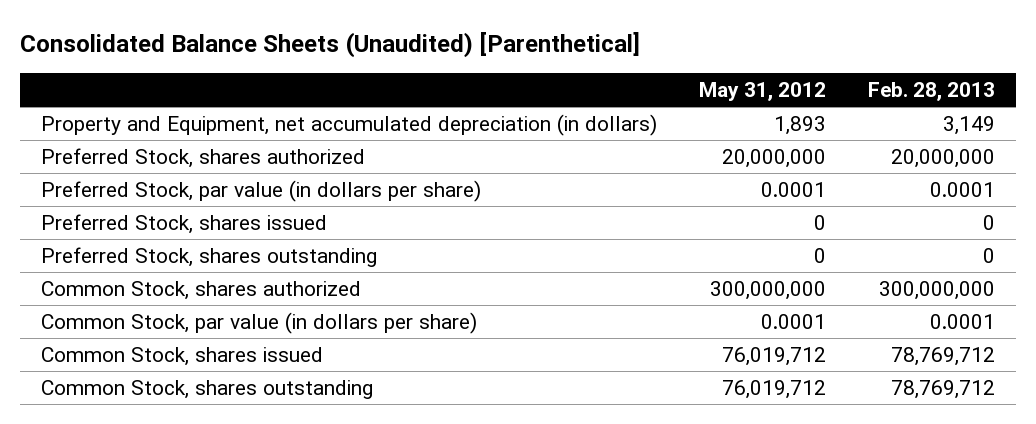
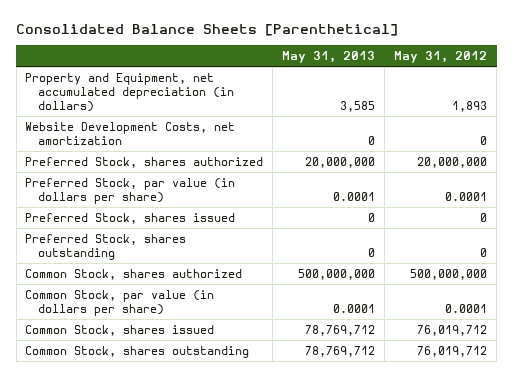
[19,32,640,59] Consolidated Balance Sheets (Unaudited) [Parenthetical] -> [16,23,399,36] Consolidated Balance Sheets [Parenthetical]
[868,82,996,102] Feb. 28, 2013 -> none
none -> [282,51,376,64] May 31, 2013
none -> [25,121,236,145] Website Development Costs, net amortization
[710,281,827,301] 300,000,000 -> [410,268,488,280] 500,000,000

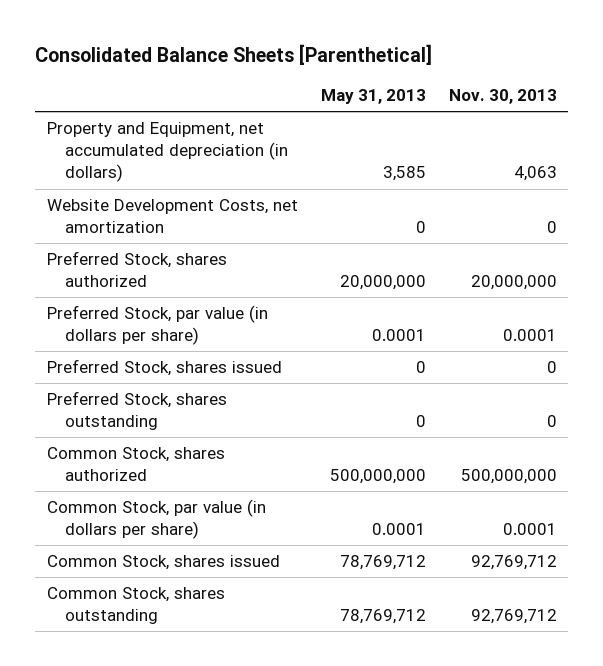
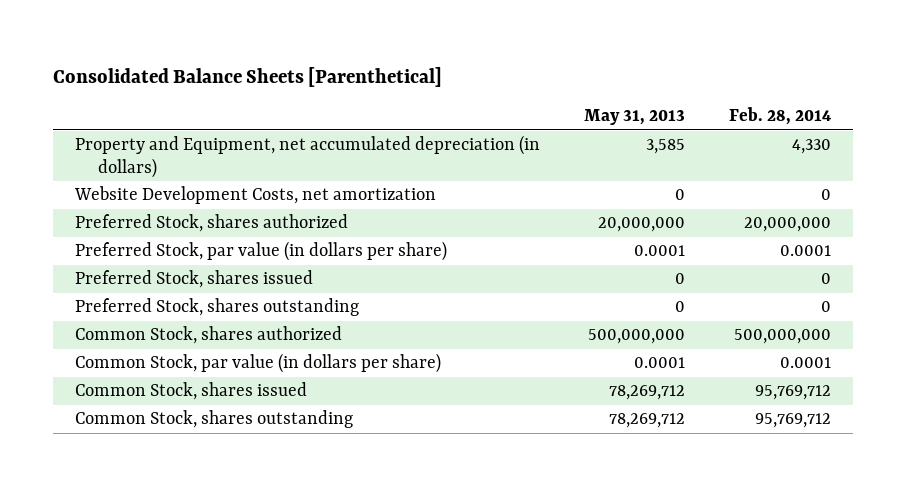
[448,89,557,105] Nov. 30, 2013 -> none
none -> [729,107,832,126] Feb. 28, 2014
[339,555,426,571] 78,769,712 -> [608,385,685,401] 78,269,712
[339,609,426,625] 78,769,712 -> [608,413,685,429] 78,269,712

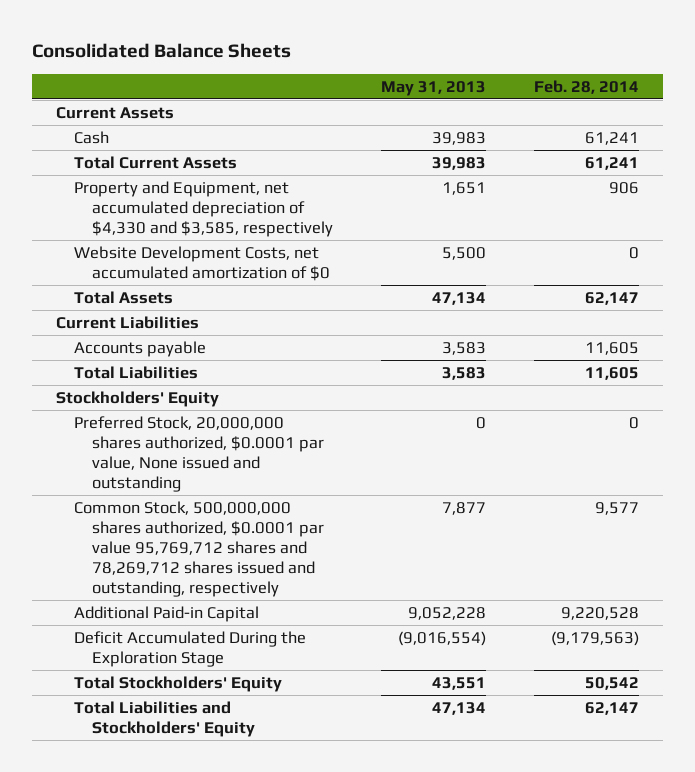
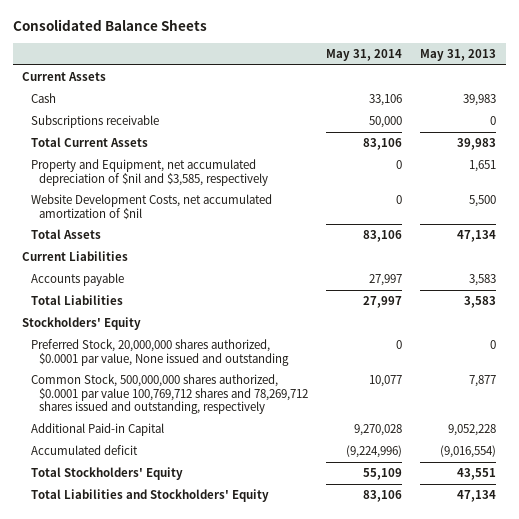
[534,79,640,94] Feb. 28, 2014 -> none
none -> [326,49,403,62] May 31, 2014
none -> [30,115,159,129] Subscriptions receivable
[73,180,334,237] Property and Equipment, net accumulated depreciation of $4,330 and $3,585, respectively -> [30,159,268,186] Property and Equipment, net accumulated depreciation of $nil and $3,585, respectively
[73,245,331,281] Website Development Costs, net accumulated amortization of $0 -> [30,194,272,220] Website Development Costs, net accumulated amortization of $nil
[73,500,325,597] Common Stock, 500,000,000 shares authorized, $0.0001 par value 95,769,712 shares and 78,269,712 shares issued and outstanding, respectively -> [30,374,308,415] Common Stock, 500,000,000 shares authorized, $0.0001 par value 100,769,712 shares and 78,269,712 shares issued and outstanding, respectively
[73,630,306,667] Deficit Accumulated During the Exploration Stage -> [30,445,138,456] Accumulated deficit

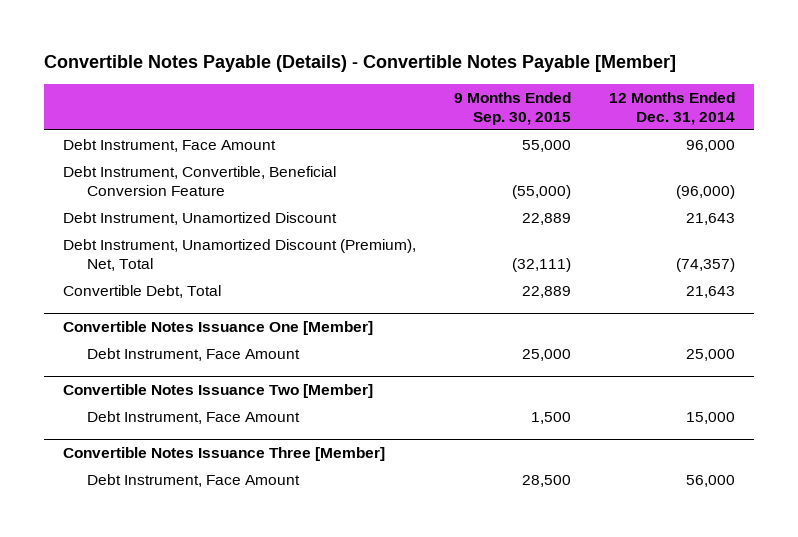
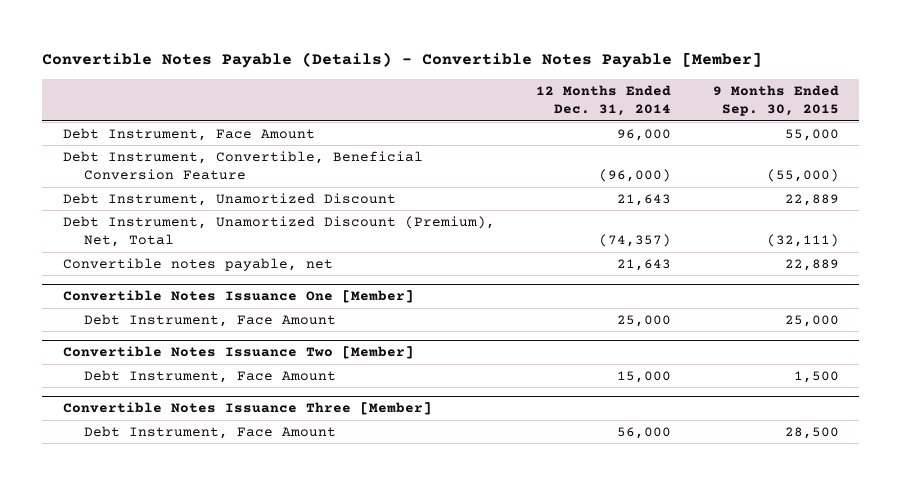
[63,284,222,298] Convertible Debt, Total -> [62,257,333,271] Convertible notes payable, net

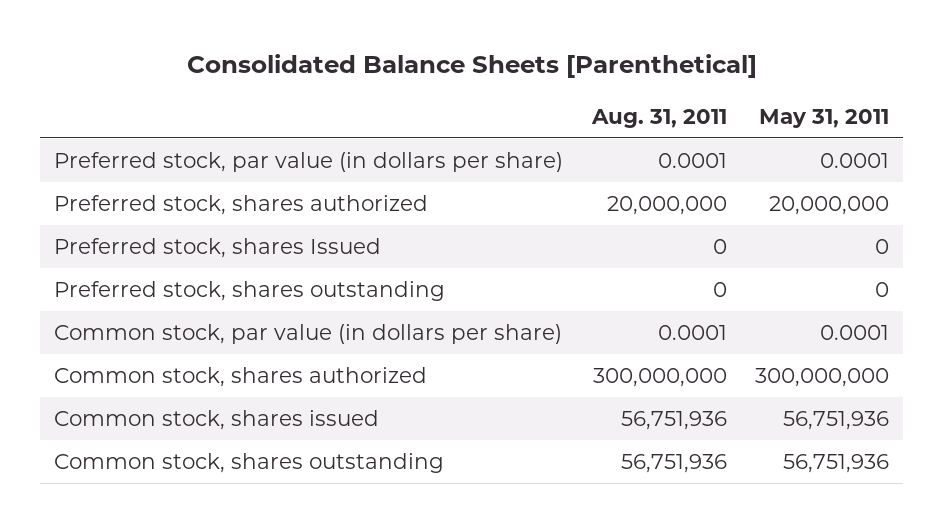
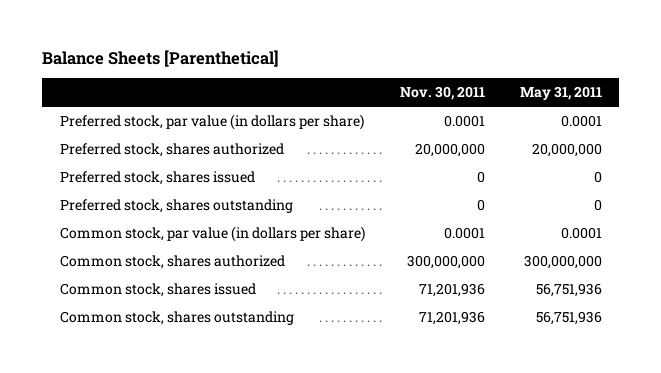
[186,54,757,79] Consolidated Balance Sheets [Parenthetical] -> [42,50,280,68] Balance Sheets [Parenthetical]
[590,108,727,128] Aug. 31, 2011 -> none
none -> [399,86,485,101] Nov. 30, 2011
[54,238,382,259] Preferred stock, shares Issued -> [59,170,255,185] Preferred stock, shares issued

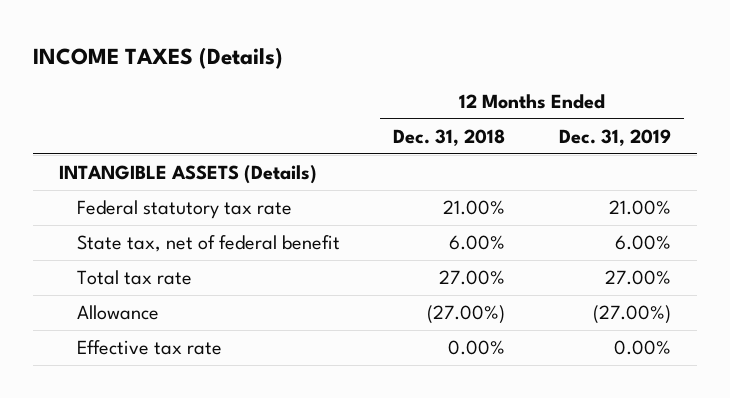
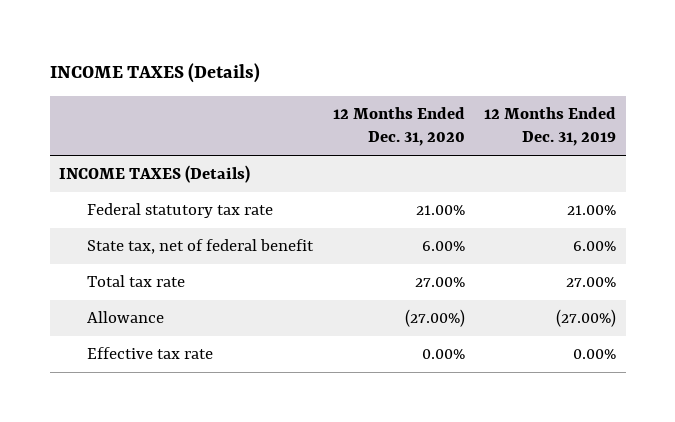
[393,128,506,146] Dec. 31, 2018 -> none
none -> [332,107,465,147] 12 Months Ended Dec. 31, 2020
[59,165,318,185] INTANGIBLE ASSETS (Details) -> [59,165,251,184] INCOME TAXES (Details)

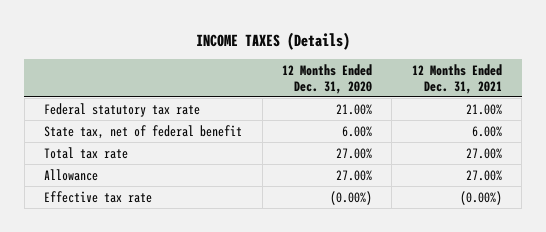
[483,107,616,147] 12 Months Ended Dec. 31, 2019 -> none
none -> [411,63,502,94] 12 Months Ended Dec. 31, 2021
[59,165,251,184] INCOME TAXES (Details) -> none
[404,309,465,328] (27.00%) -> [336,169,373,181] 27.00%
[421,349,465,360] 0.00% -> [330,190,373,205] (0.00%)

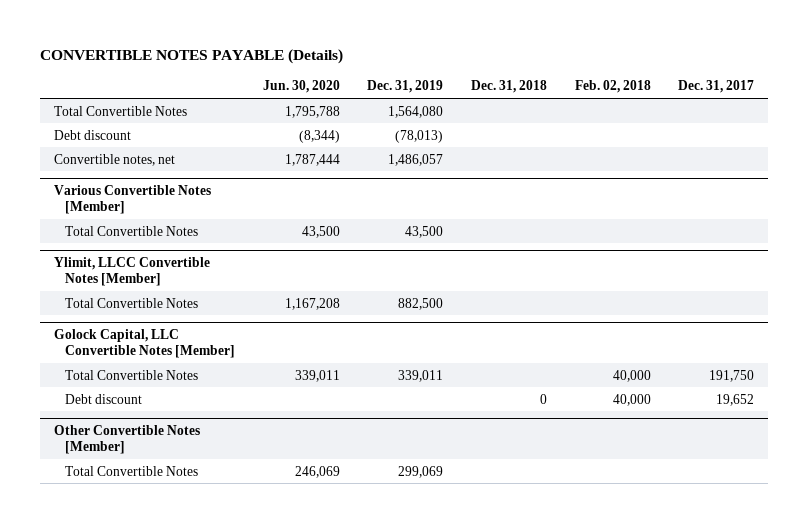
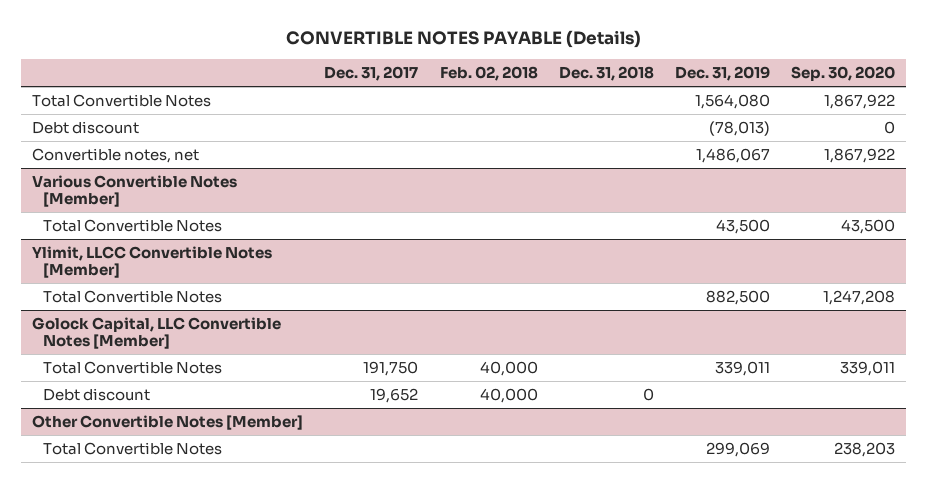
[262,80,340,94] Jun. 30, 2020 -> none
none -> [791,66,896,82] Sep. 30, 2020
[388,153,444,166] 1,486,057 -> [696,147,771,163] 1,486,067

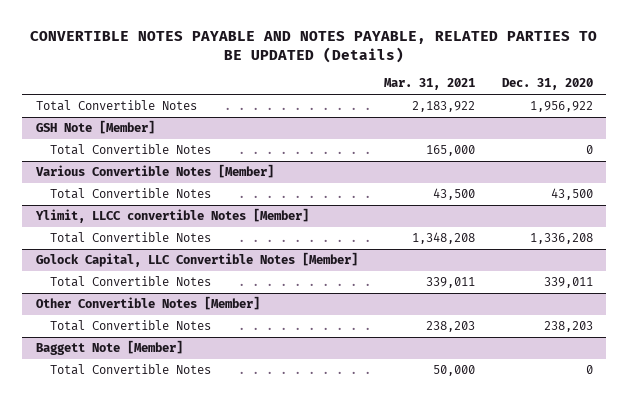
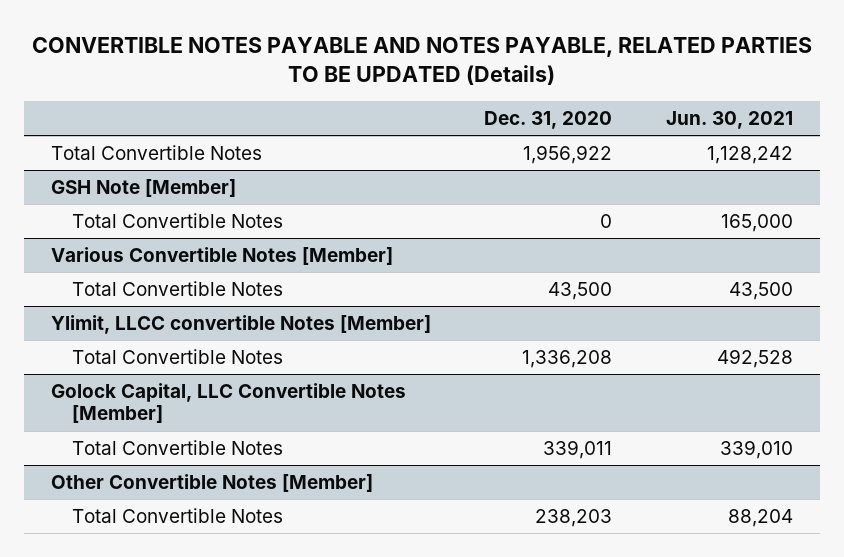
[384,78,476,91] Mar. 31, 2021 -> none
none -> [665,110,793,129] Jun. 30, 2021
[35,340,183,356] Baggett Note [Member] -> none
[49,364,211,376] Total Convertible Notes -> none

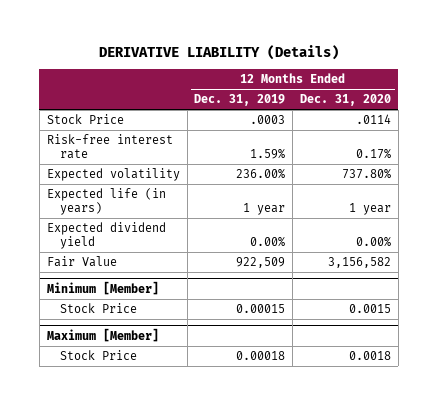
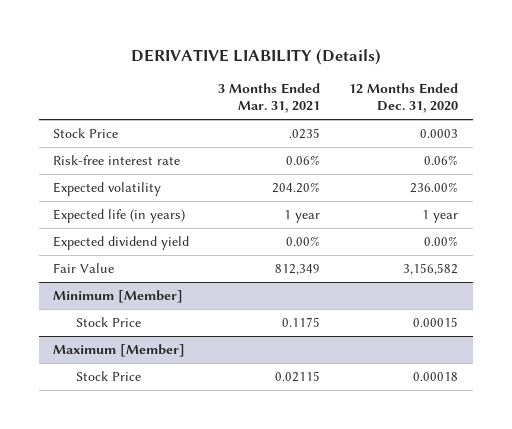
[194,94,286,107] Dec. 31, 2019 -> none
none -> [218,83,321,114] 3 Months Ended Mar. 31, 2021
[356,114,392,125] .0114 -> [420,129,459,139] 0.0003
[356,148,392,159] 0.17% -> [424,155,459,166] 0.06%
[342,169,392,180] 737.80% -> [410,182,459,194] 236.00%
[349,304,392,314] 0.0015 -> [413,317,459,328] 0.00015
[349,351,392,361] 0.0018 -> [413,372,459,382] 0.00018

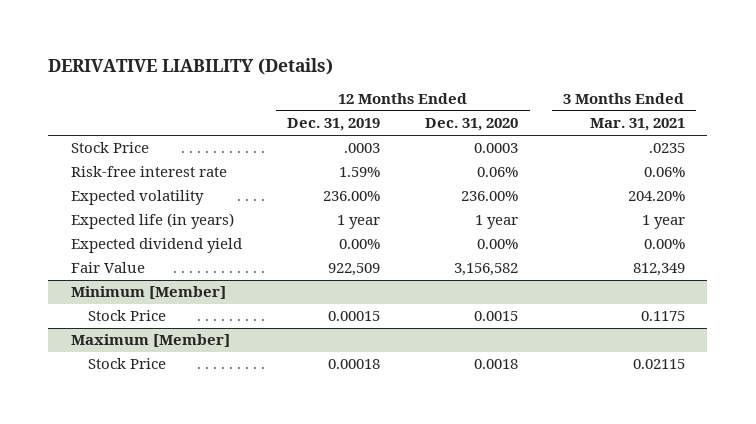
none -> [287,118,381,132] Dec. 31, 2019
[413,317,459,328] 0.00015 -> [474,311,519,322] 0.0015
[413,372,459,382] 0.00018 -> [474,359,519,370] 0.0018

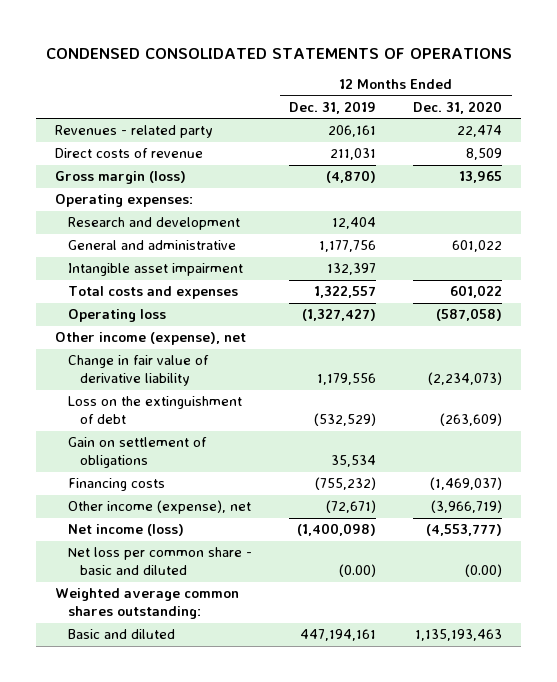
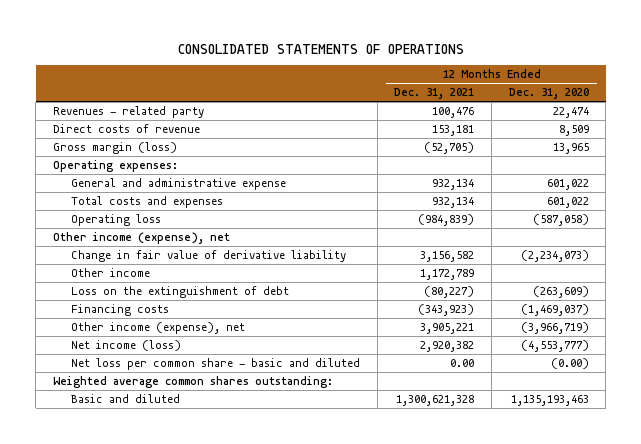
[45,47,512,59] CONDENSED CONSOLIDATED STATEMENTS OF OPERATIONS -> [177,43,464,54] CONSOLIDATED STATEMENTS OF OPERATIONS
[289,100,377,114] Dec. 31, 2019 -> none
none -> [394,88,475,100] Dec. 31, 2021
[67,217,240,231] Research and development -> none
[67,263,243,277] Intangible asset impairment -> none
[67,240,236,251] General and administrative -> [71,178,287,191] General and administrative expense
none -> [71,268,151,278] Other income
[67,437,207,469] Gain on settlement of obligations -> none

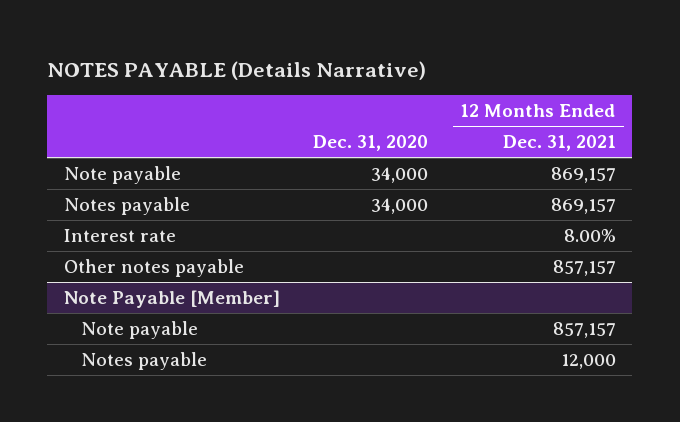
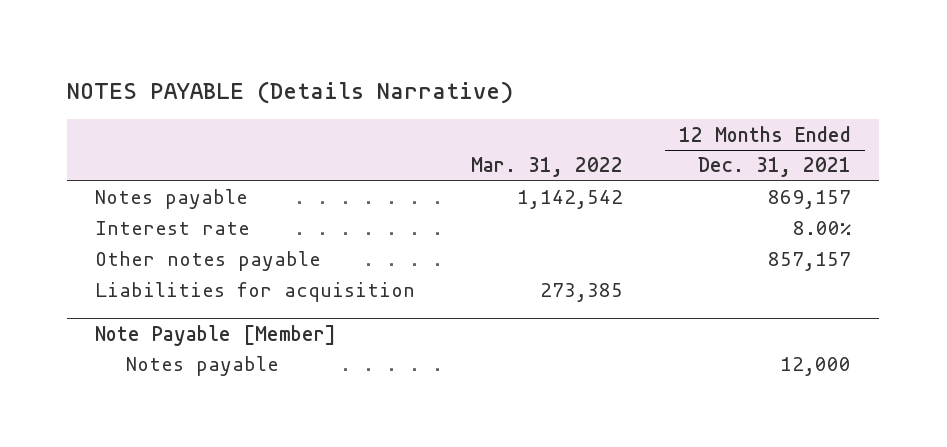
[312,135,428,152] Dec. 31, 2020 -> none
none -> [471,157,624,178] Mar. 31, 2022
[63,165,181,184] Note payable -> none
none -> [95,282,416,303] Liabilities for acquisition
[80,320,198,339] Note payable -> none

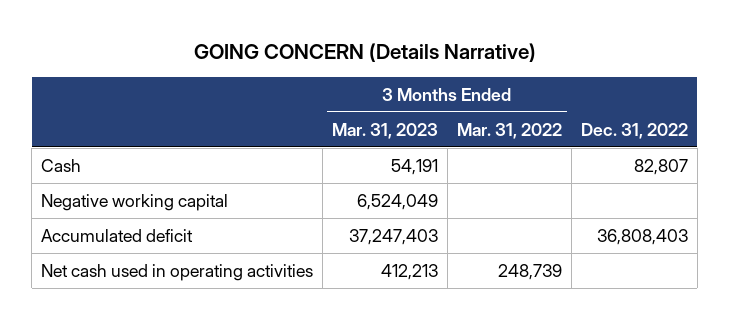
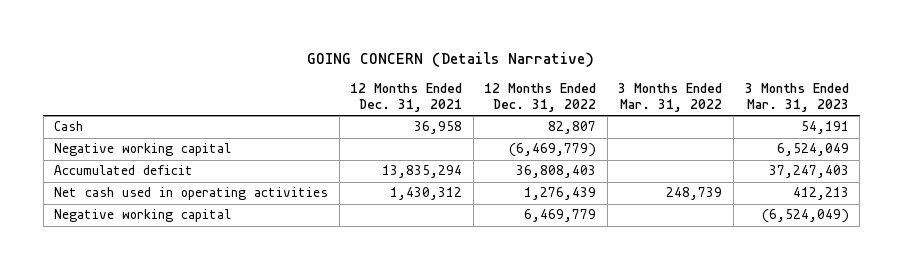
[580,122,688,139] Dec. 31, 2022 -> none
none -> [350,82,463,112] 12 Months Ended Dec. 31, 2021
none -> [484,82,597,112] 12 Months Ended Dec. 31, 2022
none -> [54,209,232,223] Negative working capital

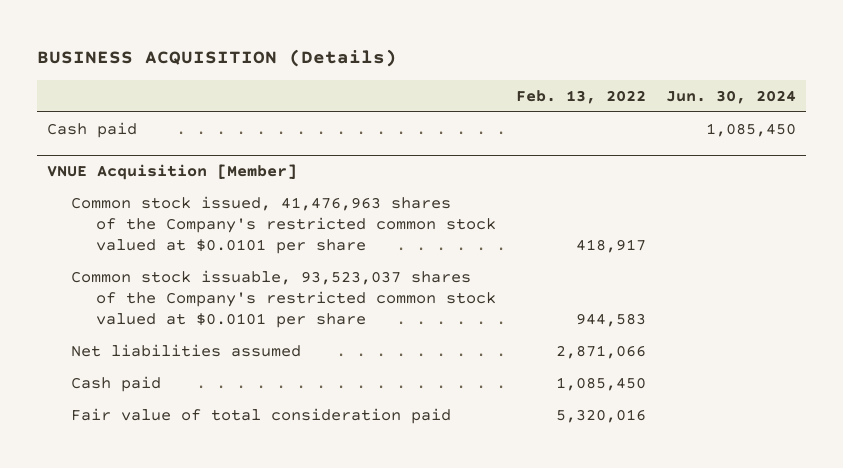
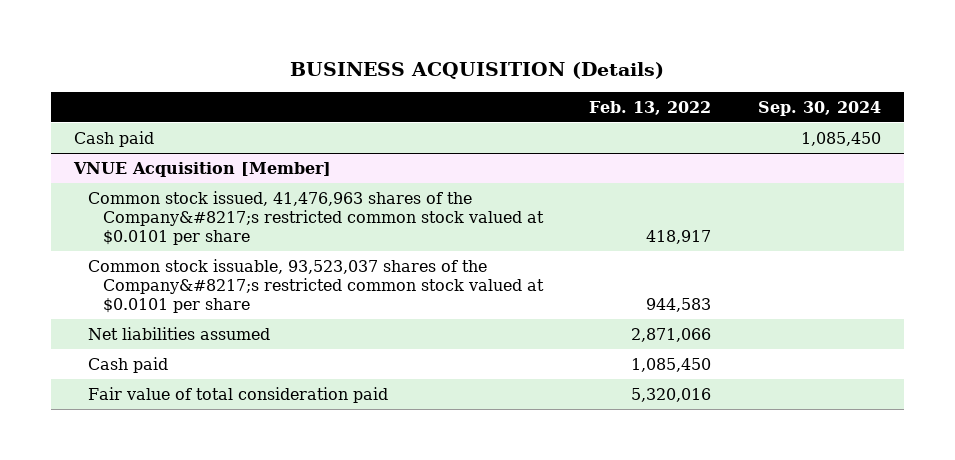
[666,89,797,104] Jun. 30, 2024 -> none
none -> [757,100,881,116] Sep. 30, 2024
[71,195,497,254] Common stock issued, 41,476,963 shares of the Company's restricted common stock valued at $0.0101 per share -> [88,190,544,246] Common stock issued, 41,476,963 shares of the Company&#8217;s restricted common stock valued at $0.0101 per share
[71,269,497,328] Common stock issuable, 93,523,037 shares of the Company's restricted common stock valued at $0.0101 per share -> [88,258,544,314] Common stock issuable, 93,523,037 shares of the Company&#8217;s restricted common stock valued at $0.0101 per share

